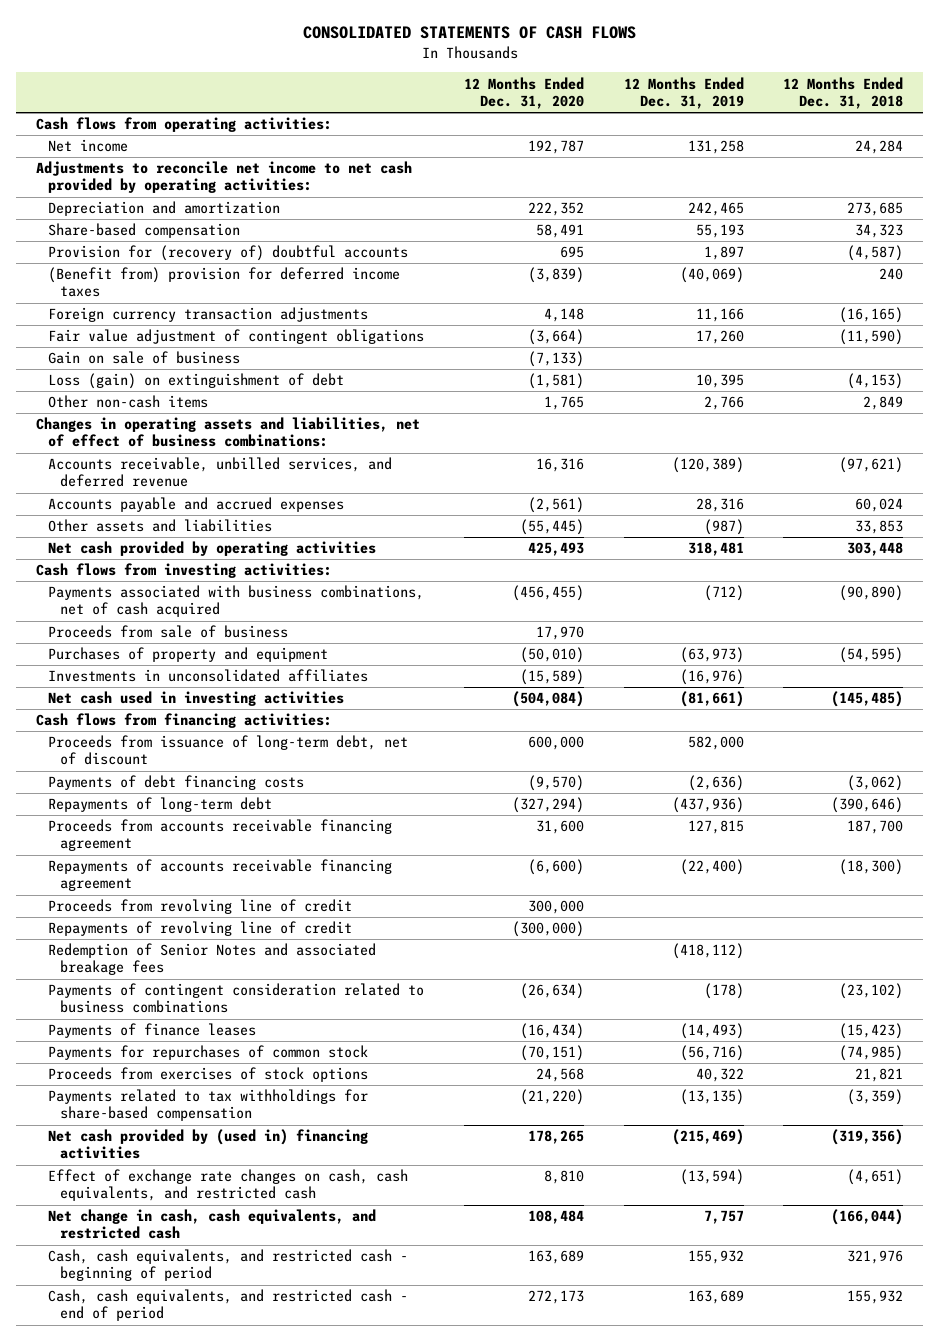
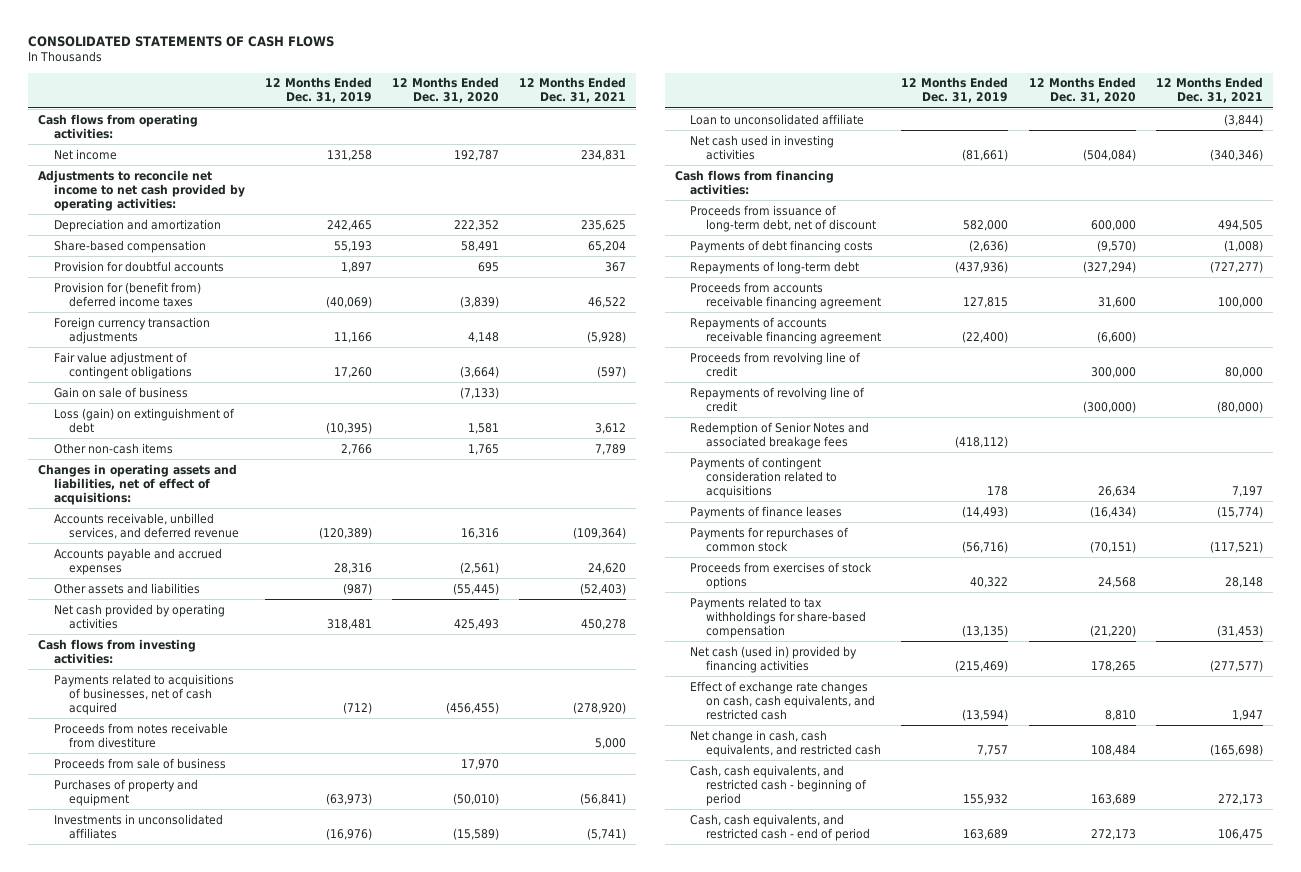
[783,76,904,109] 12 Months Ended Dec. 31, 2018 -> none
none -> [519,77,627,104] 12 Months Ended Dec. 31, 2021
[47,245,408,262] Provision for (recovery of) doubtful accounts -> [53,260,224,272] Provision for doubtful accounts
[47,267,400,298] (Benefit from) provision for deferred income taxes -> [53,281,201,307] Provision for (benefit from) deferred income taxes
[527,373,584,390] (1,581) -> [467,422,499,434] 1,581
[695,374,744,389] 10,395 -> [325,421,372,434] (10,395)
[35,417,420,448] Changes in operating assets and liabilities, net of effect of business combinations: -> [38,463,238,505] Changes in operating assets and liabilities, net of effect of acquisitions:
[47,585,424,618] Payments associated with business combinations, net of cash acquired -> [53,673,234,715] Payments related to acquisitions of businesses, net of cash acquired
none -> [53,722,228,748] Proceeds from notes receivable from divestiture
none -> [690,113,865,125] Loan to unconsolidated affiliate
[47,983,424,1014] Payments of contingent consideration related to business combinations -> [690,456,837,498] Payments of contingent consideration related to acquisitions
[519,983,584,1000] (26,634) -> [1097,485,1136,497] 26,634
[703,983,744,1000] (178) -> [987,485,1009,496] 178
[47,1129,368,1160] Net cash provided by (used in) financing activities -> [690,645,858,673] Net cash (used in) provided by financing activities

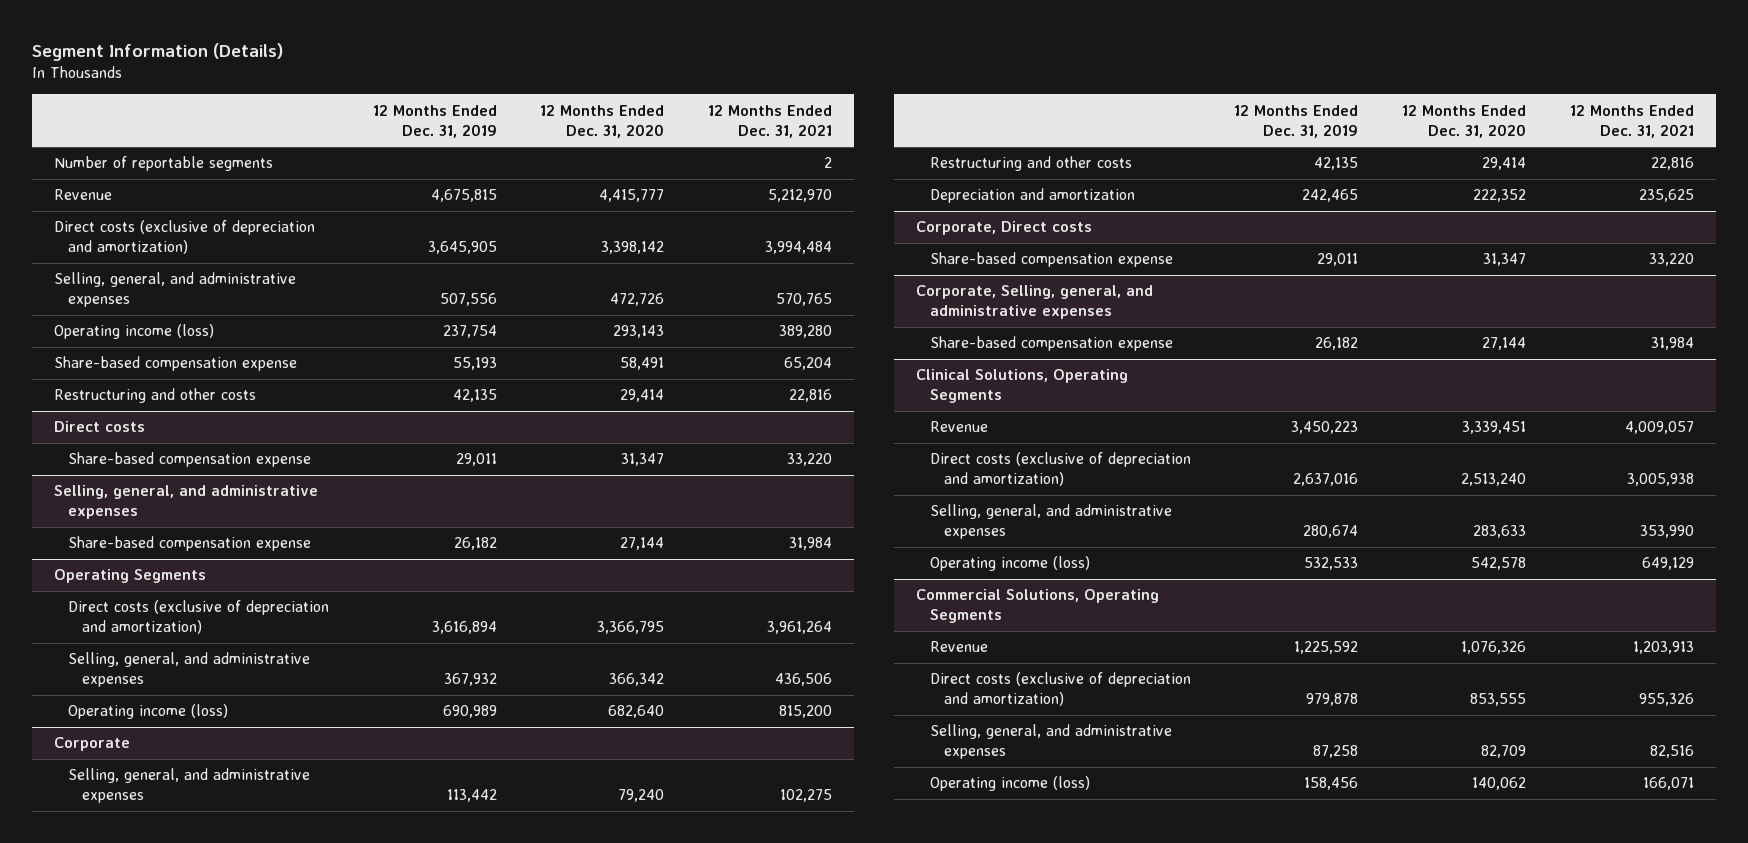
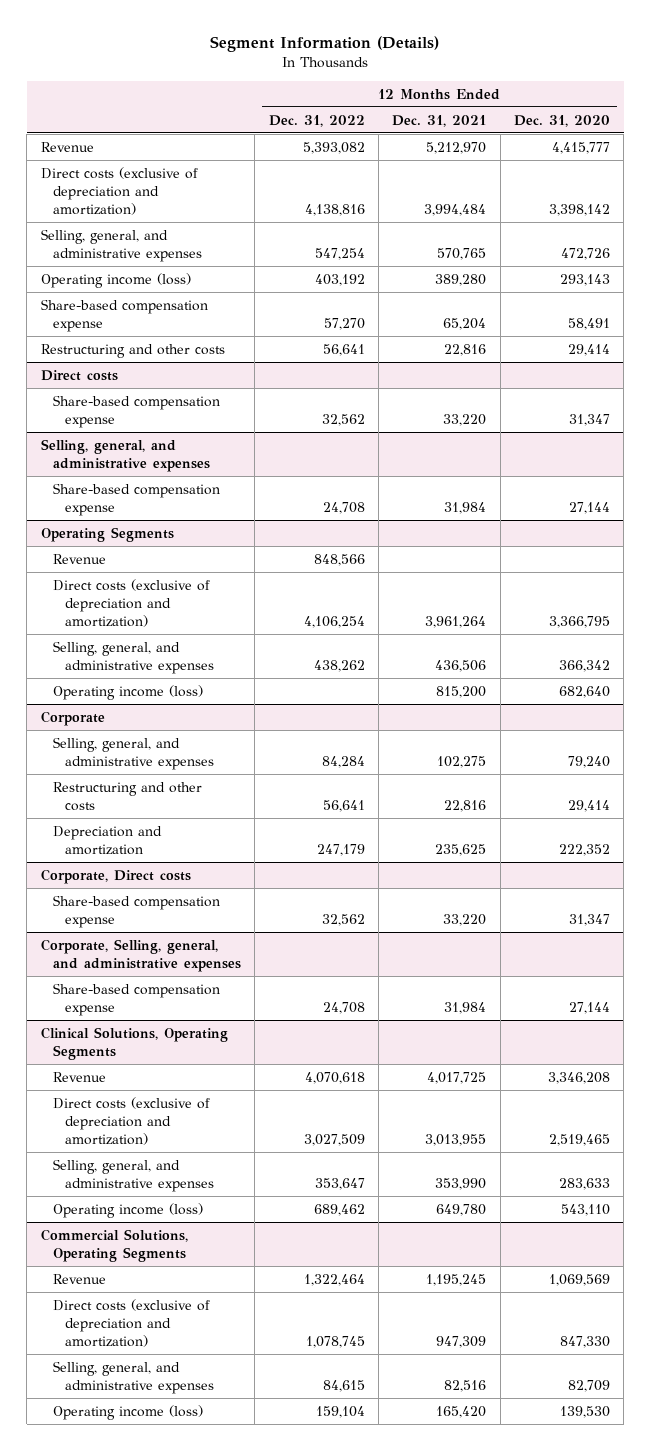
[372,104,497,138] 12 Months Ended Dec. 31, 2019 -> none
none -> [268,114,365,127] Dec. 31, 2022
[53,156,273,172] Number of reportable segments -> none
none -> [52,553,106,564] Revenue
[1462,421,1527,435] 3,339,451 -> [547,1071,610,1084] 3,346,208
[1624,421,1694,435] 4,009,057 -> [427,1071,487,1084] 4,017,725
[1461,473,1527,487] 2,513,240 -> [548,1133,610,1146] 2,519,465
[1626,473,1694,487] 3,005,938 -> [425,1133,487,1146] 3,013,955
[1471,557,1527,571] 542,578 -> [560,1203,610,1216] 543,110
[1641,557,1694,571] 649,129 -> [436,1203,487,1216] 649,780
[1461,641,1527,655] 1,076,326 -> [548,1273,610,1286] 1,069,569
[1632,641,1694,655] 1,203,913 -> [426,1273,487,1286] 1,195,245
[1470,693,1527,707] 853,555 -> [559,1335,610,1348] 847,330
[1638,693,1694,707] 955,326 -> [436,1335,487,1348] 947,309
[1472,777,1527,791] 140,062 -> [559,1405,610,1418] 139,530
[1642,777,1694,791] 166,071 -> [436,1405,487,1418] 165,420

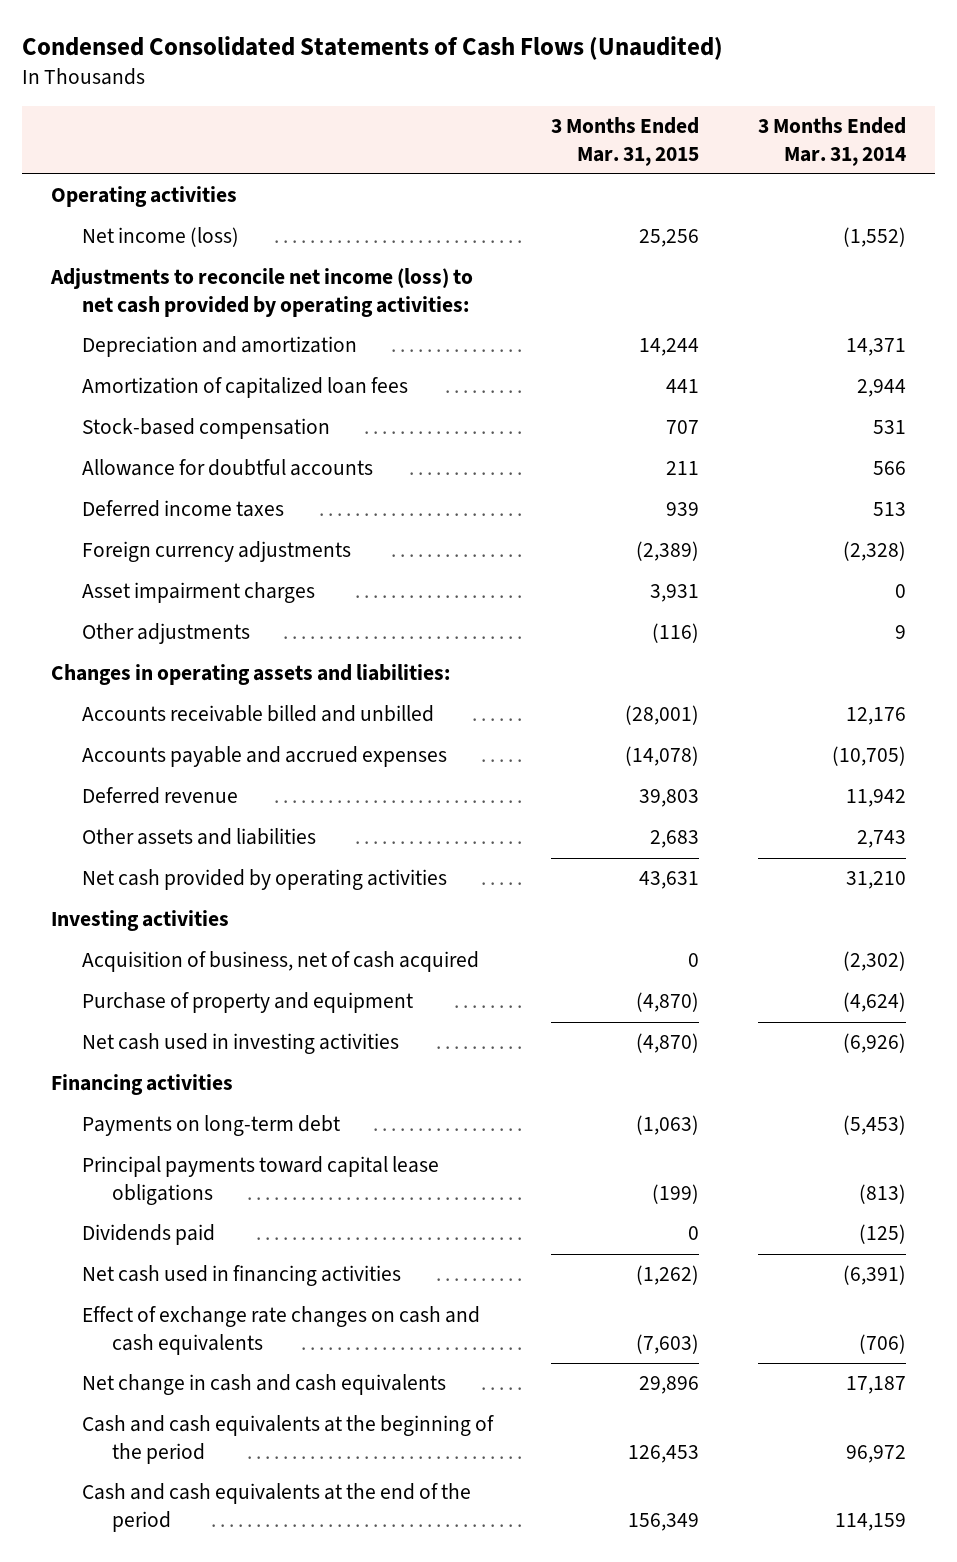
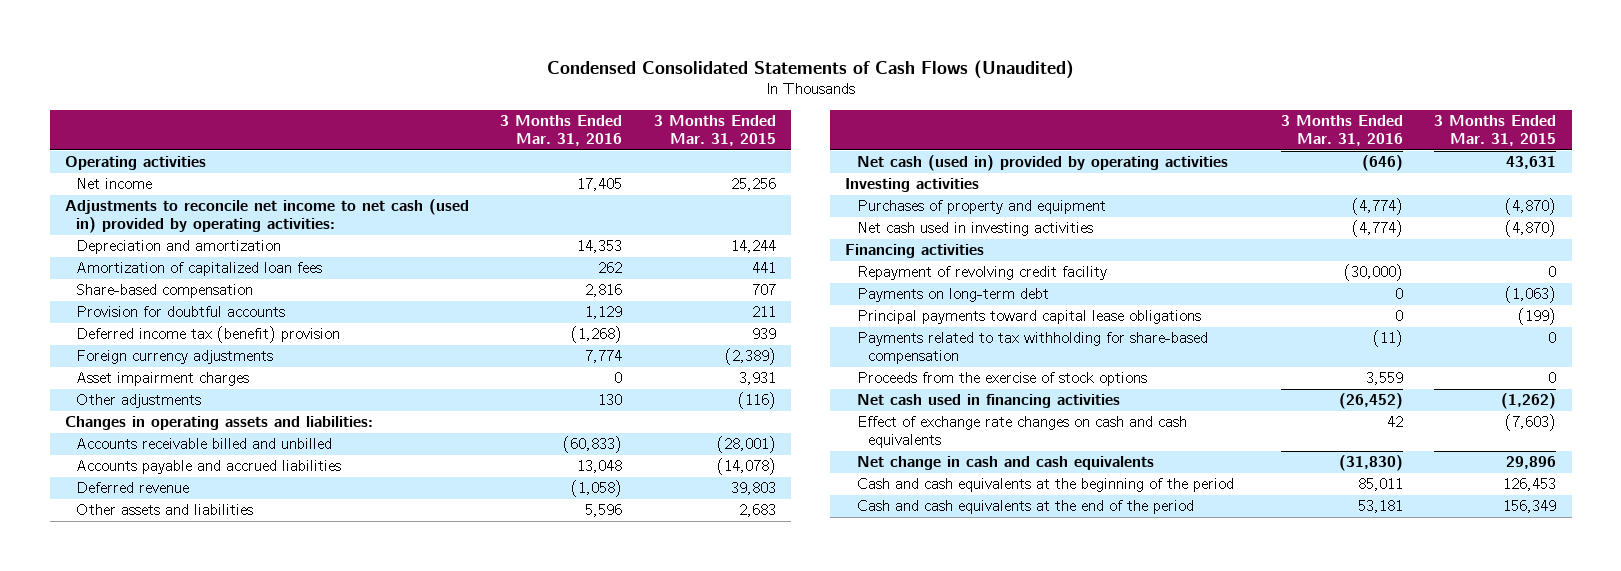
[757,117,906,166] 3 Months Ended Mar. 31, 2014 -> none
none -> [500,115,623,146] 3 Months Ended Mar. 31, 2016
[81,227,239,248] Net income (loss) -> [76,178,153,190] Net income
[50,268,474,317] Adjustments to reconcile net income (loss) to net cash provided by operating activities: -> [65,199,470,234] Adjustments to reconcile net income to net cash (used in) provided by operating activities:
[81,418,330,440] Stock-based compensation -> [76,284,254,299] Share-based compensation
[81,459,373,477] Allowance for doubtful accounts -> [76,306,286,318] Provision for doubtful accounts
[81,500,284,518] Deferred income taxes -> [76,326,341,344] Deferred income tax (benefit) provision
[81,746,447,768] Accounts payable and accrued expenses -> [76,460,342,475] Accounts payable and accrued liabilities
[81,869,447,891] Net cash provided by operating activities -> [856,155,1228,172] Net cash (used in) provided by operating activities
[81,951,479,973] Acquisition of business, net of cash acquired -> none
[81,992,413,1014] Purchase of property and equipment -> [856,200,1106,215] Purchases of property and equipment
none -> [856,266,1107,281] Repayment of revolving credit facility
[81,1224,215,1246] Dividends paid -> none
none -> [856,332,1208,365] Payments related to tax withholding for share-based compensation
none -> [856,372,1147,387] Proceeds from the exercise of stock options

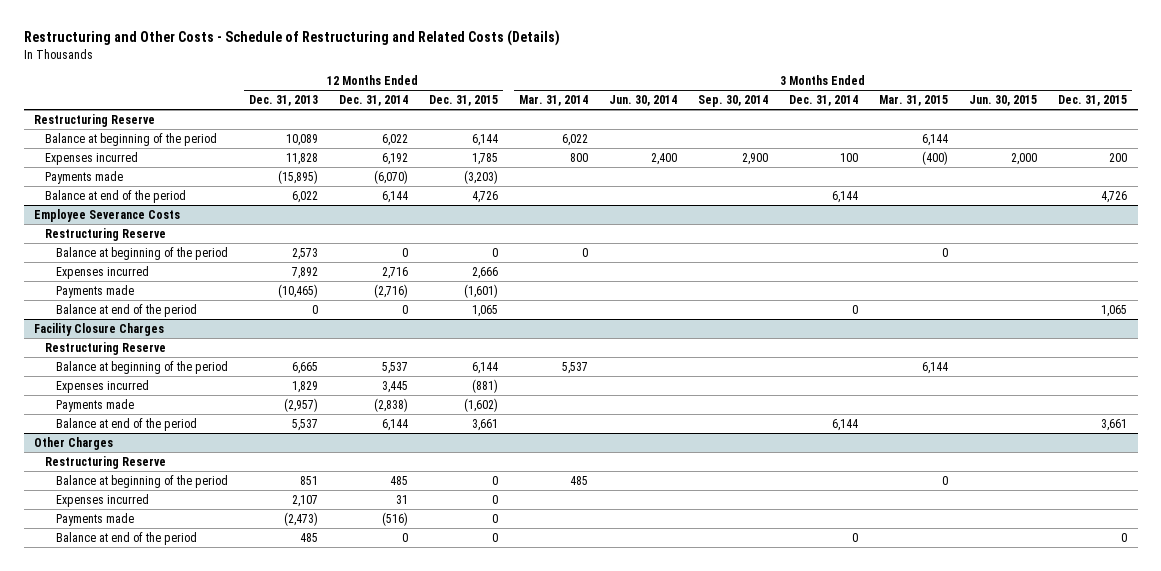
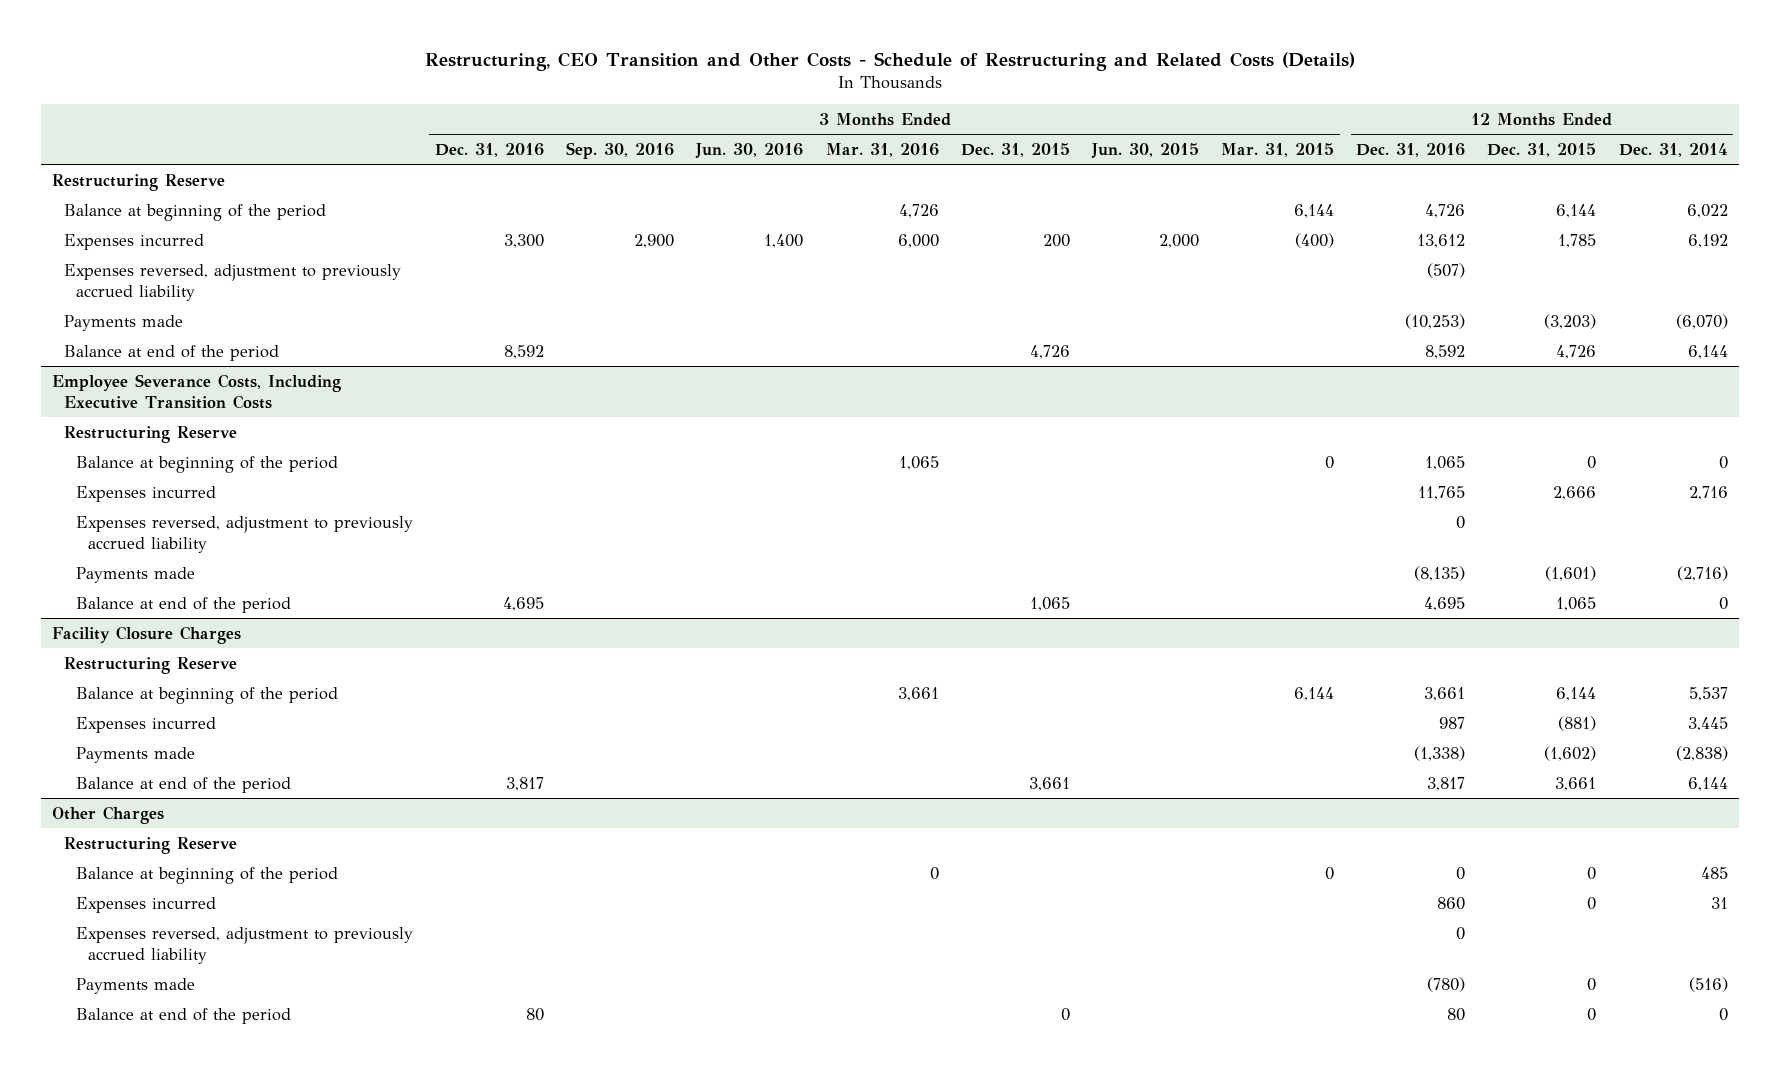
[23,30,560,47] Restructuring and Other Costs - Schedule of Restructuring and Related Costs (Details) -> [424,51,1355,71] Restructuring, CEO Transition and Other Costs - Schedule of Restructuring and Related Costs (Details)
[248,95,318,107] Dec. 31, 2013 -> none
[518,95,588,107] Mar. 31, 2014 -> none
[608,95,677,107] Jun. 30, 2014 -> none
[697,95,768,108] Sep. 30, 2014 -> none
[788,95,858,107] Dec. 31, 2014 -> none
none -> [434,142,544,157] Dec. 31, 2016
none -> [566,141,675,159] Sep. 30, 2016
none -> [695,142,804,158] Jun. 30, 2016
none -> [825,142,939,157] Mar. 31, 2016
none -> [1356,142,1466,157] Dec. 31, 2016
none -> [63,263,401,301] Expenses reversed, adjustment to previously accrued liability
[34,208,181,222] Employee Severance Costs -> [51,373,341,409] Employee Severance Costs, Including Executive Transition Costs
none -> [75,515,413,553] Expenses reversed, adjustment to previously accrued liability
none -> [75,926,413,964] Expenses reversed, adjustment to previously accrued liability

